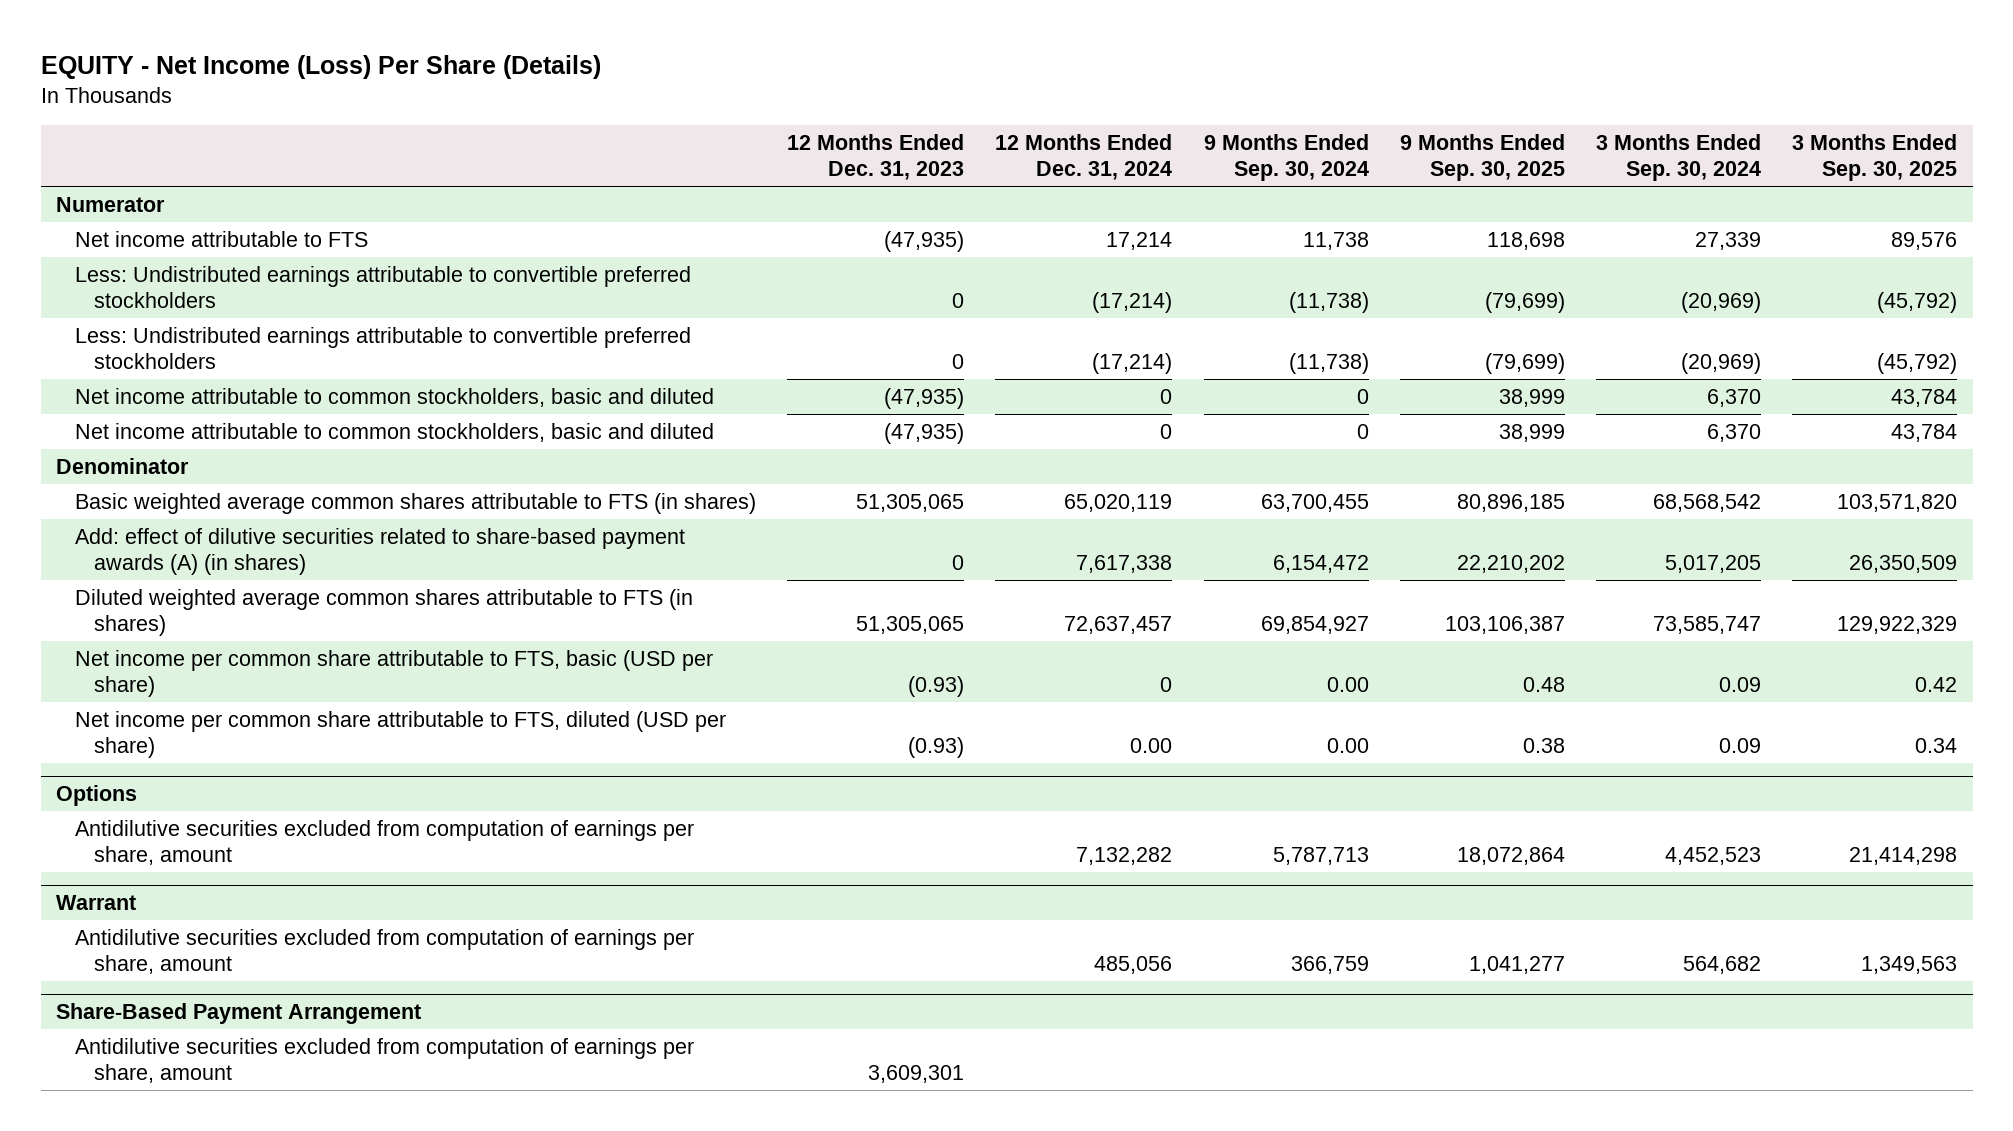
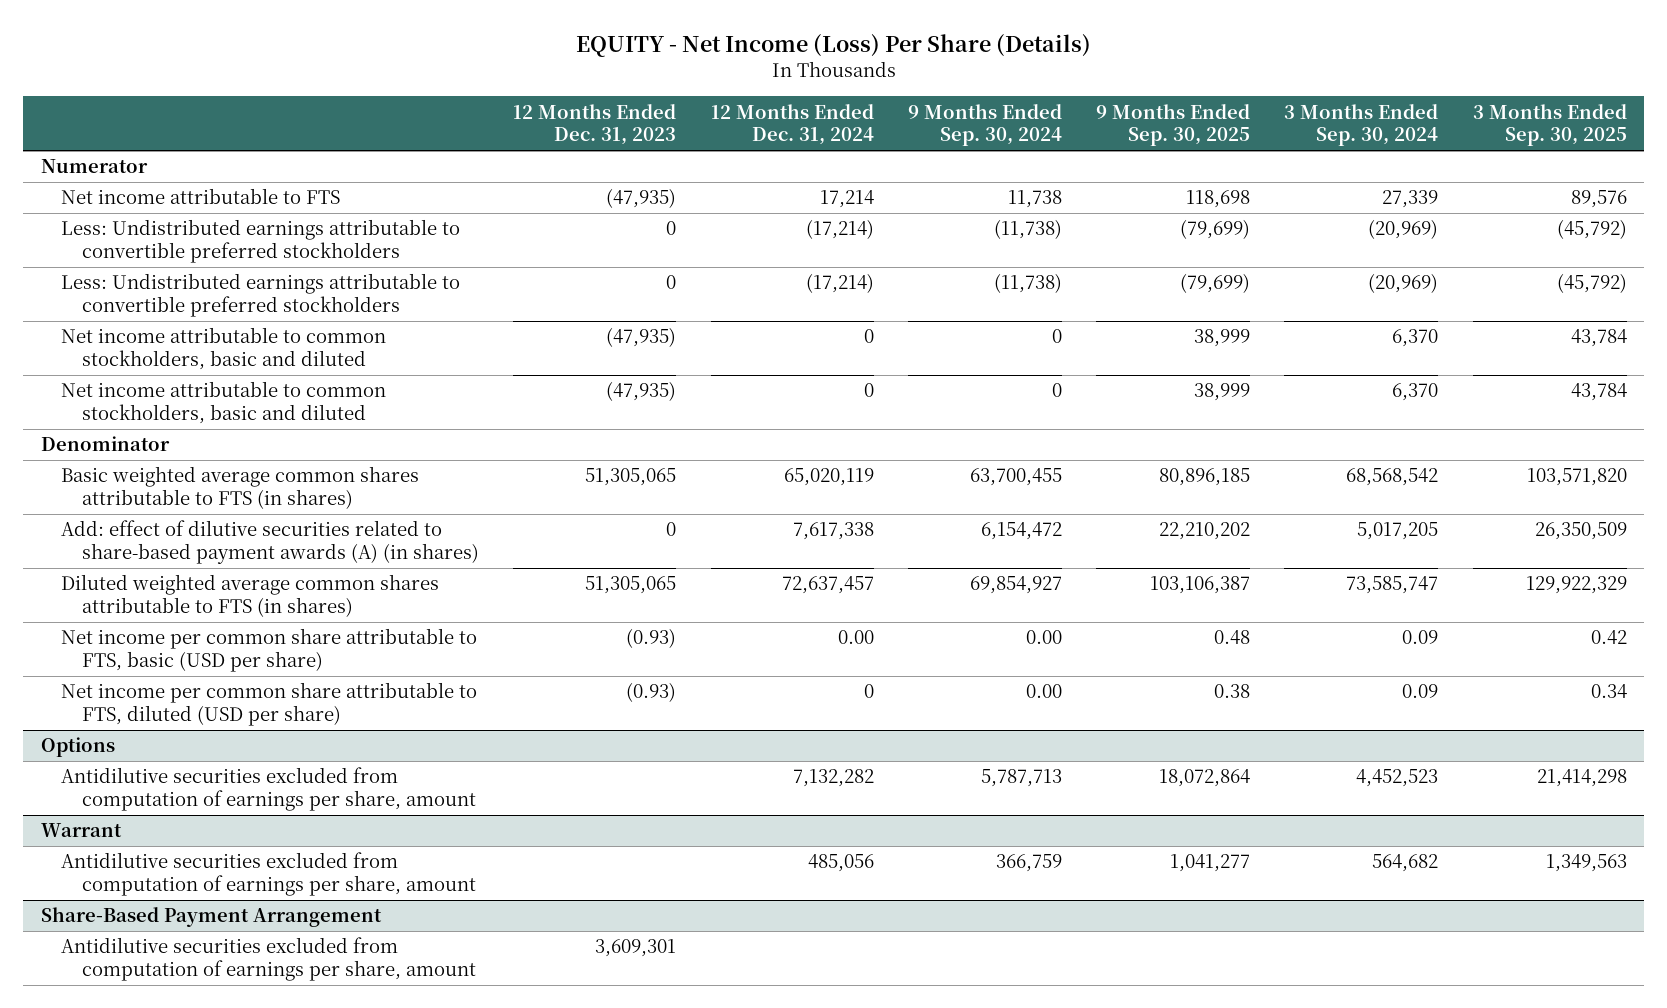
[1160,677,1173,693] 0 -> [837,630,874,645] 0.00
[1130,738,1173,754] 0.00 -> [863,684,874,699] 0

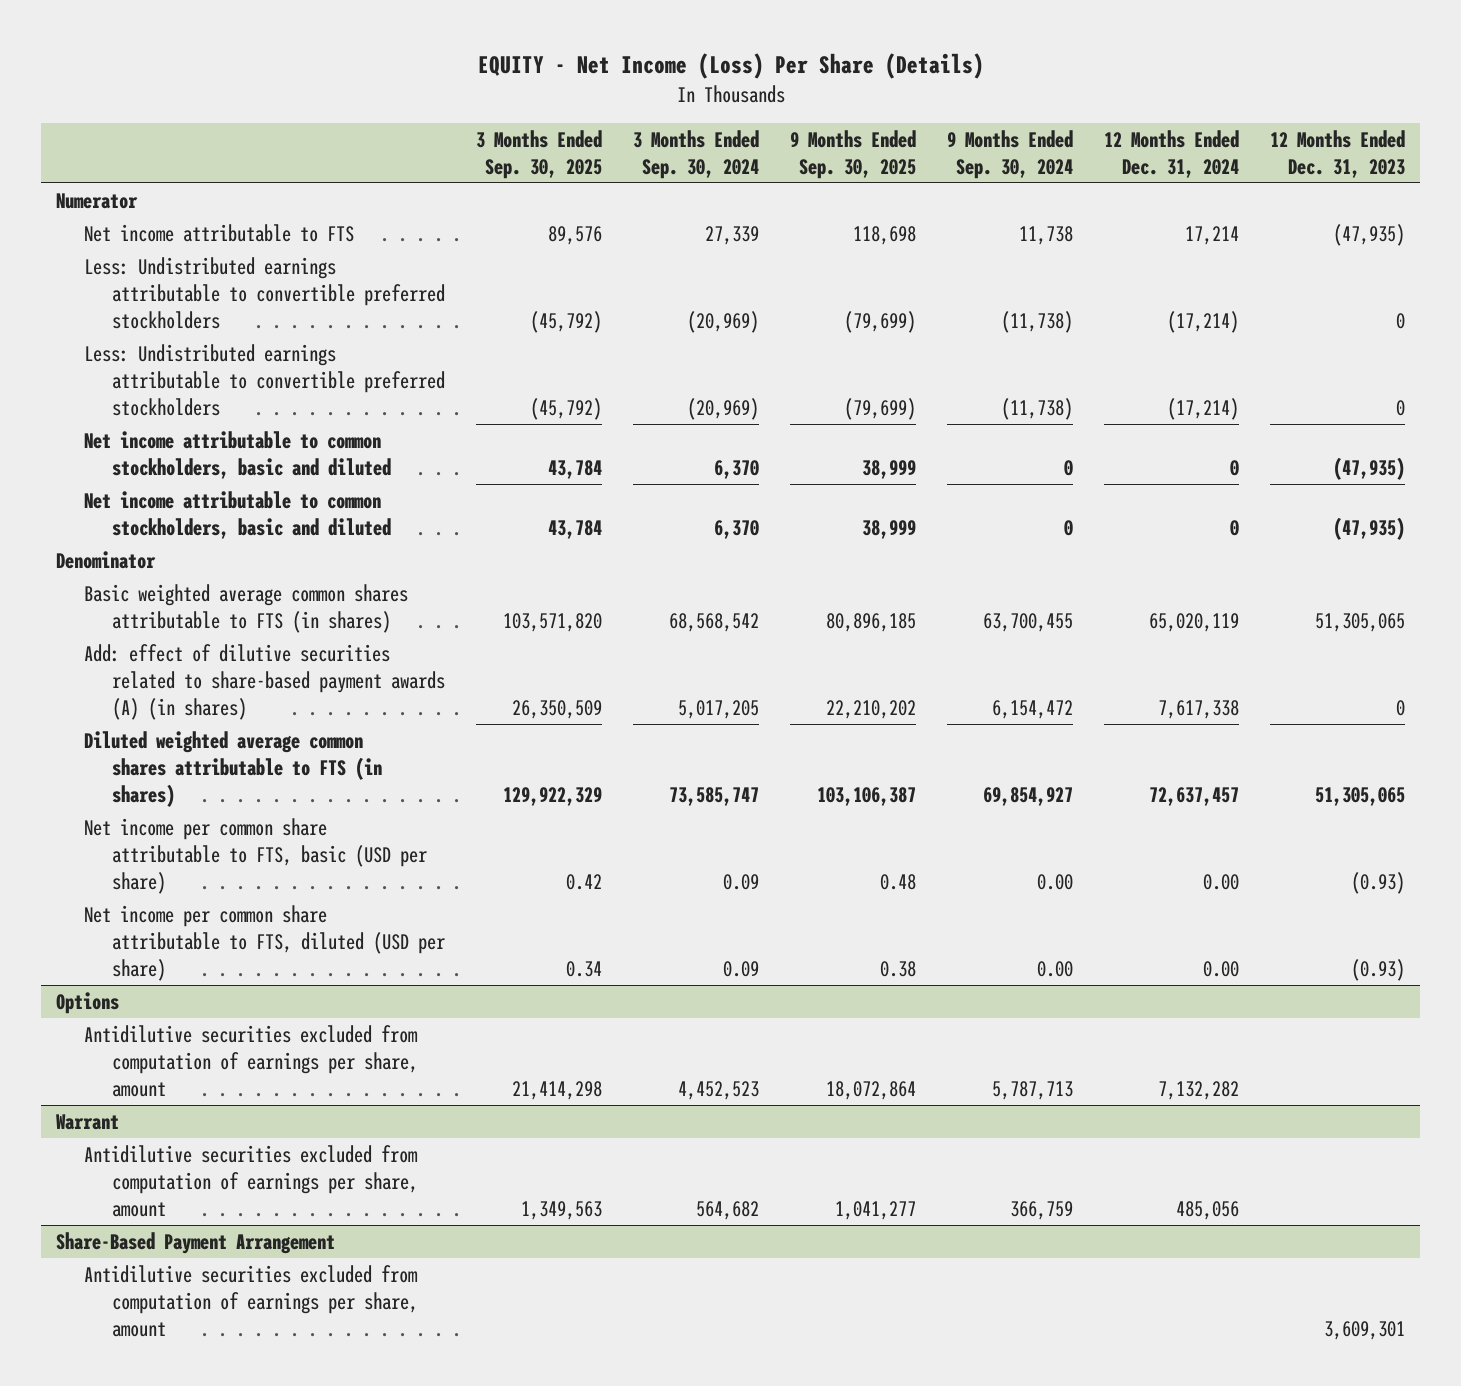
[863,684,874,699] 0 -> [1203,961,1240,978] 0.00

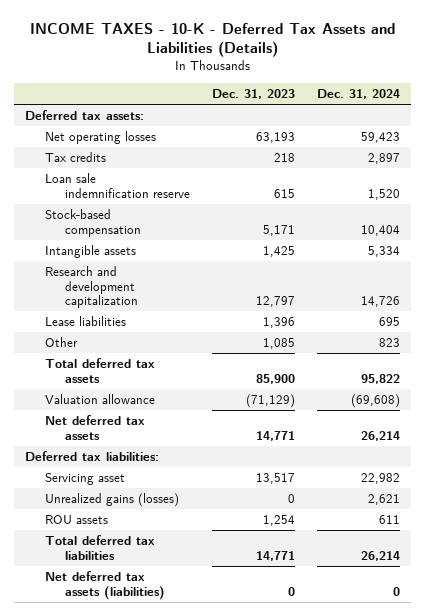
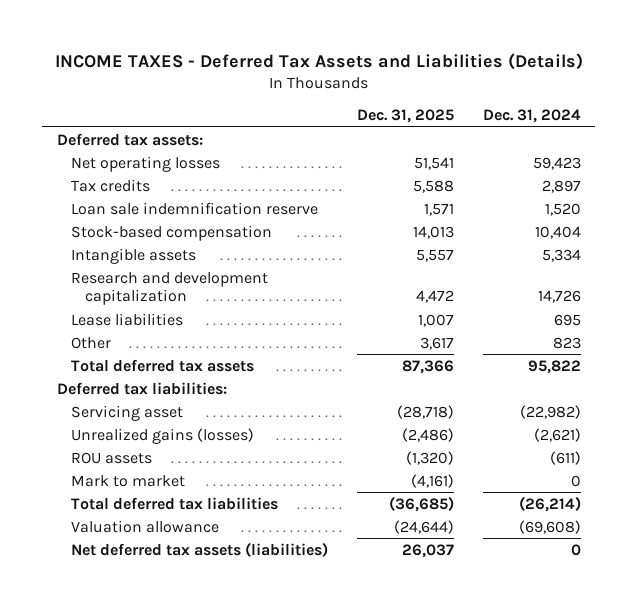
[29,21,395,58] INCOME TAXES - 10-K - Deferred Tax Assets and Liabilities (Details) -> [54,52,583,70] INCOME TAXES - Deferred Tax Assets and Liabilities (Details)
[212,88,296,99] Dec. 31, 2023 -> none
none -> [356,109,454,124] Dec. 31, 2025
[45,415,146,440] Net deferred tax assets -> none
[360,473,400,485] 22,982 -> [519,404,581,419] (22,982)
[367,494,400,506] 2,621 -> [533,427,581,442] (2,621)
[378,515,400,525] 611 -> [549,450,581,465] (611)
none -> [70,474,185,487] Mark to market
[360,550,400,561] 26,214 -> [518,495,581,512] (26,214)
[45,394,156,405] Valuation allowance -> [70,519,219,533] Valuation allowance

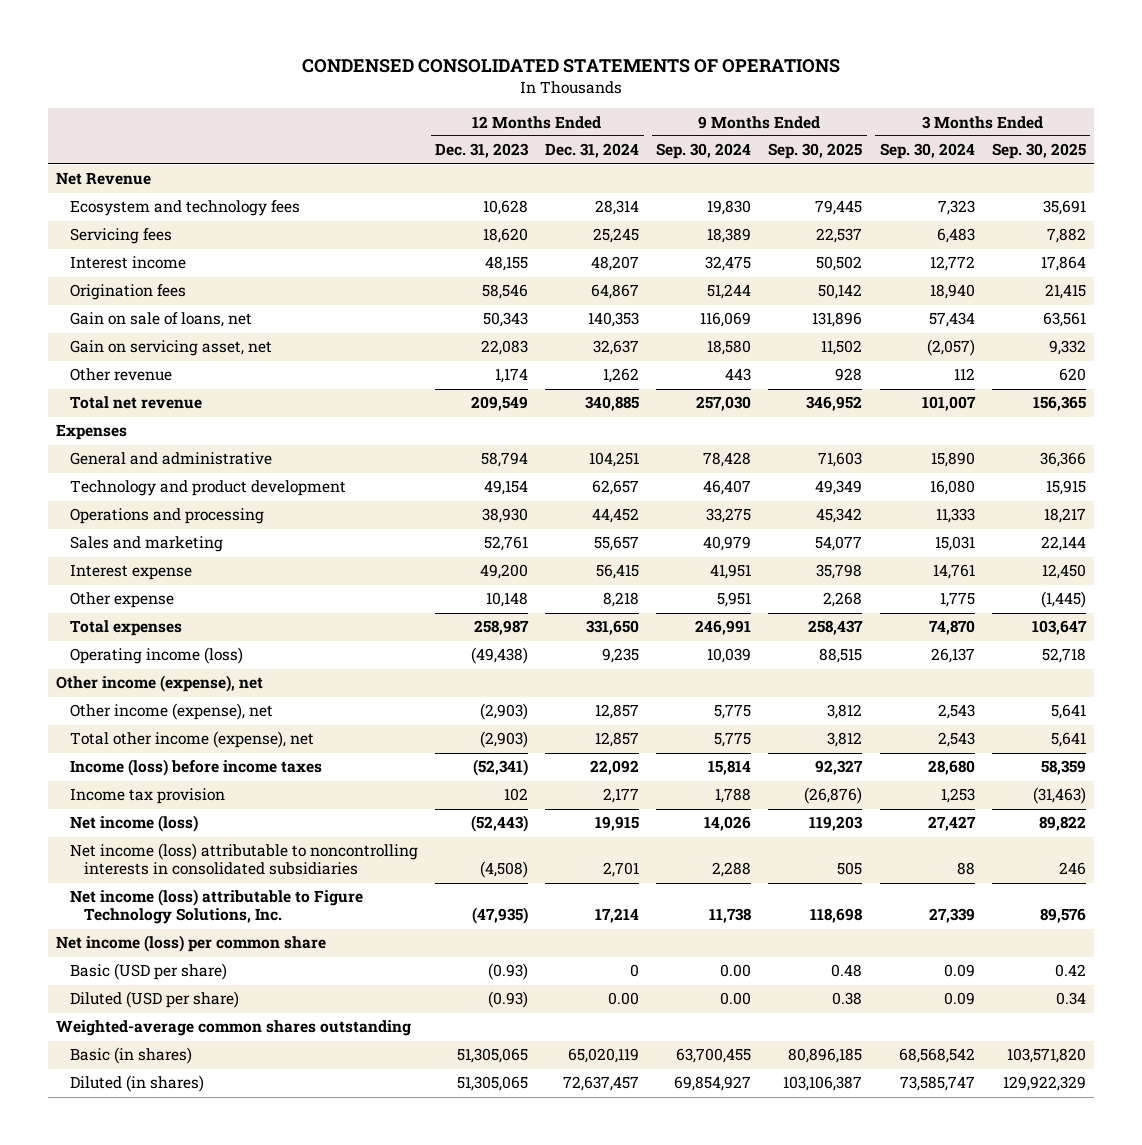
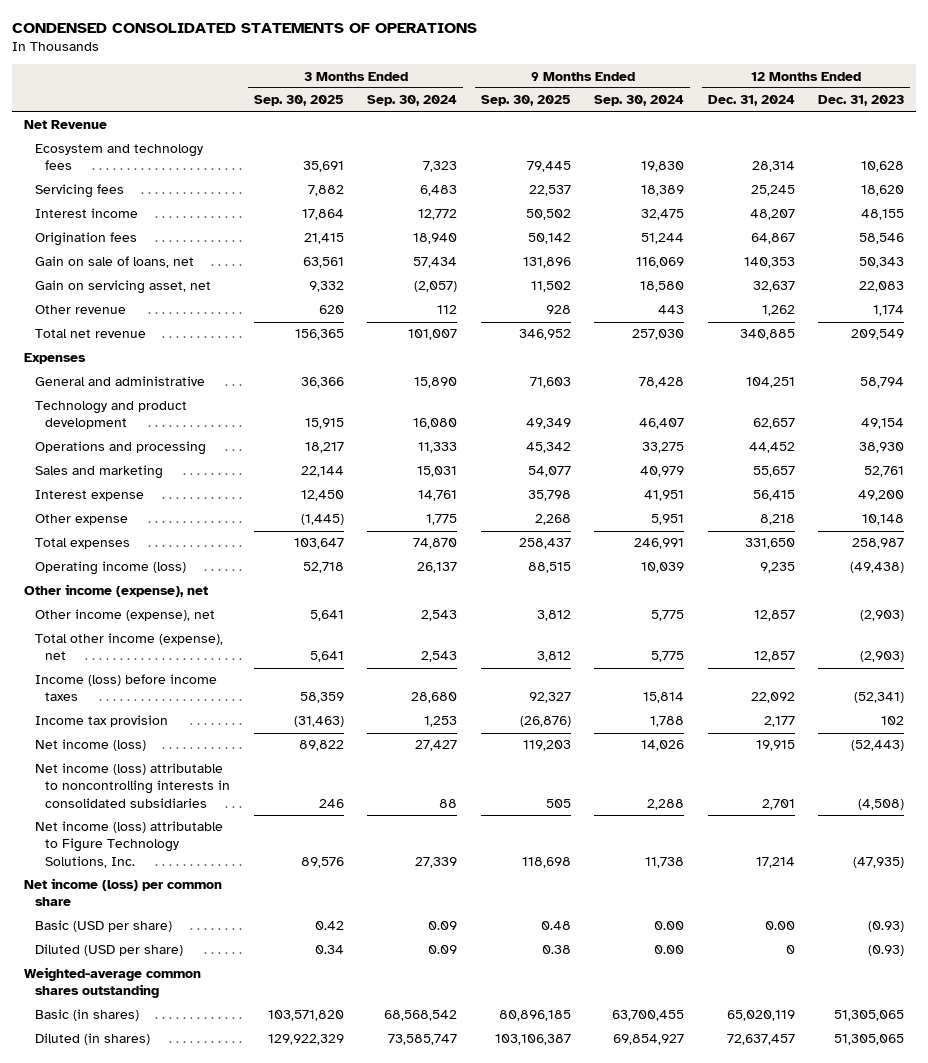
[630,964,640,978] 0 -> [764,921,795,931] 0.00
[608,992,640,1006] 0.00 -> [785,945,795,955] 0

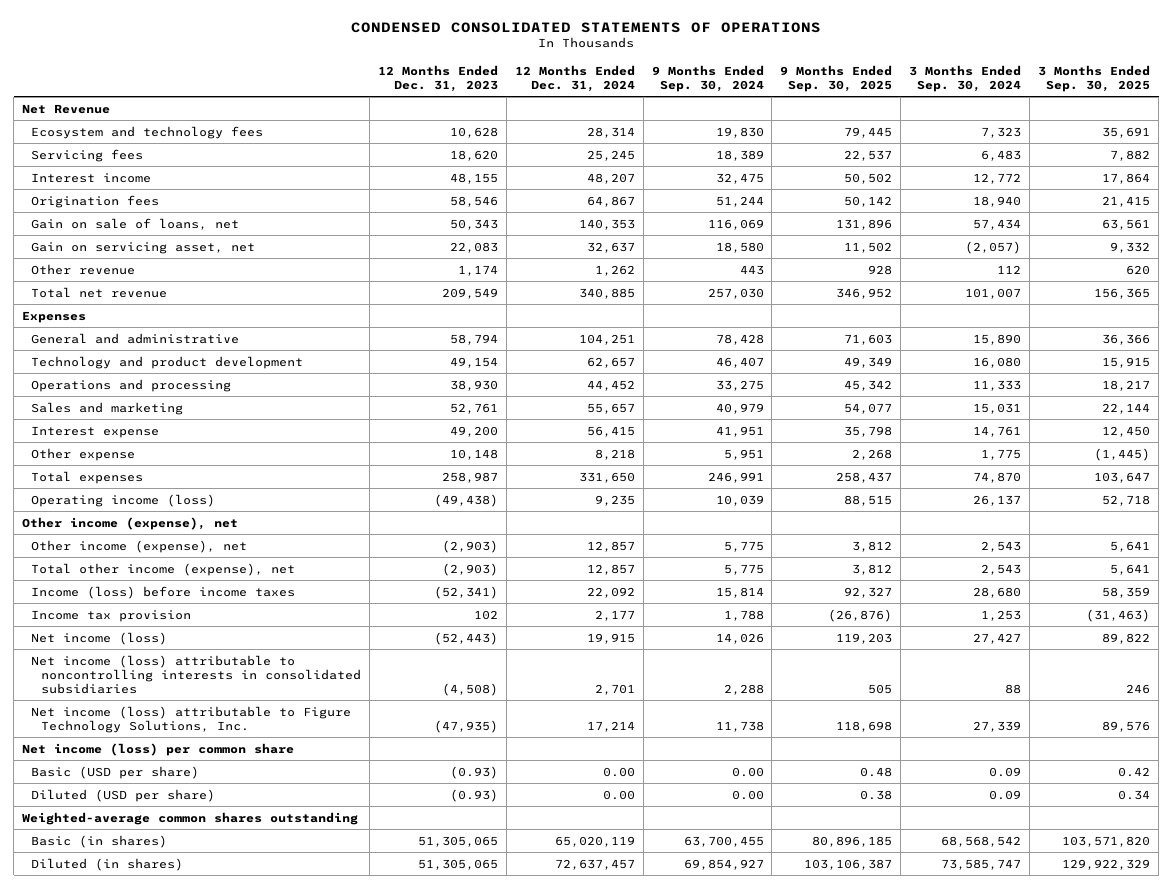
[785,945,795,955] 0 -> [602,789,635,800] 0.00

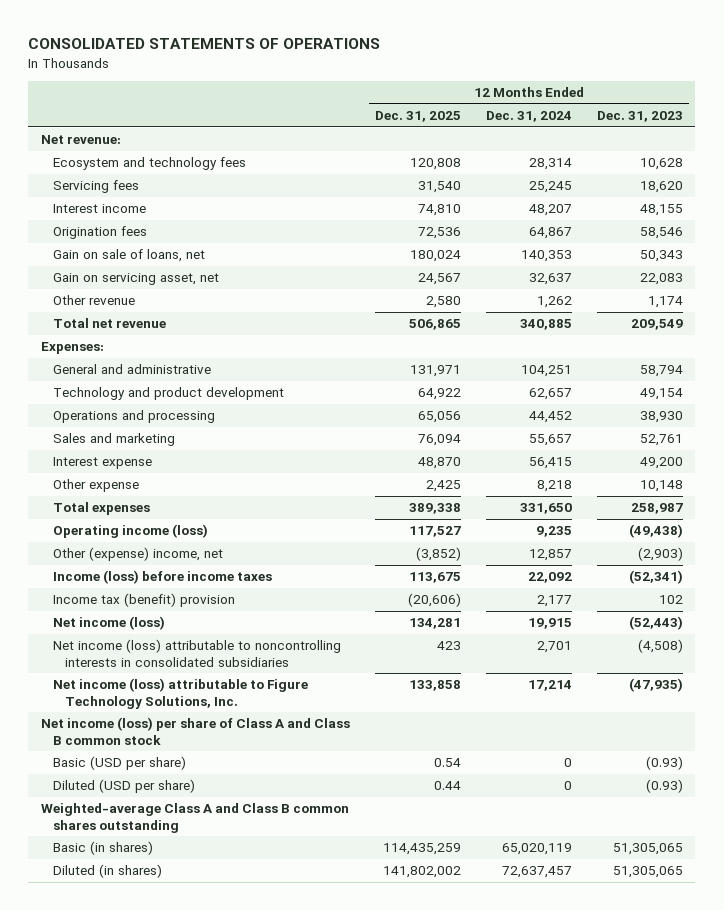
[351,21,822,33] CONDENSED CONSOLIDATED STATEMENTS OF OPERATIONS -> [28,38,381,50] CONSOLIDATED STATEMENTS OF OPERATIONS
[651,64,764,92] 9 Months Ended Sep. 30, 2024 -> none
[780,64,893,92] 9 Months Ended Sep. 30, 2025 -> none
[909,64,1022,92] 3 Months Ended Sep. 30, 2024 -> none
[1038,64,1151,92] 3 Months Ended Sep. 30, 2025 -> none
none -> [374,111,461,123] Dec. 31, 2025
[22,103,111,114] Net Revenue -> [40,135,121,145] Net revenue:
[22,310,87,323] Expenses -> [40,342,104,355] Expenses:
[22,516,239,530] Other income (expense), net -> none
[31,562,296,576] Total other income (expense), net -> none
[31,539,248,553] Other income (expense), net -> [53,547,224,562] Other (expense) income, net
[31,609,192,622] Income tax provision -> [53,593,236,608] Income tax (benefit) provision
[22,742,295,756] Net income (loss) per common share -> [40,717,350,745] Net income (loss) per share of Class A and Class B common stock
[602,766,635,777] 0.00 -> [563,758,572,768] 0
[602,789,635,800] 0.00 -> [563,781,572,791] 0
[22,811,359,825] Weighted-average common shares outstanding -> [40,803,349,833] Weighted-average Class A and Class B common shares outstanding

